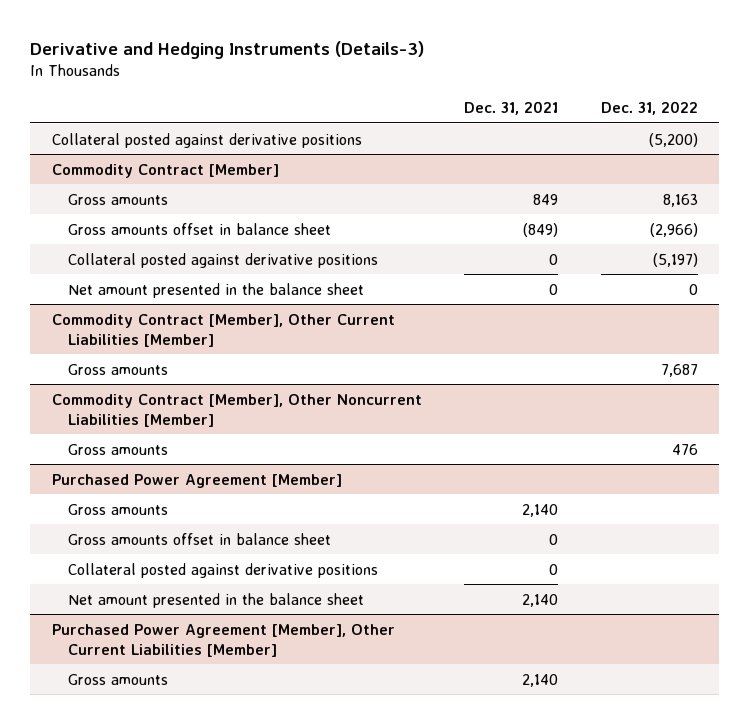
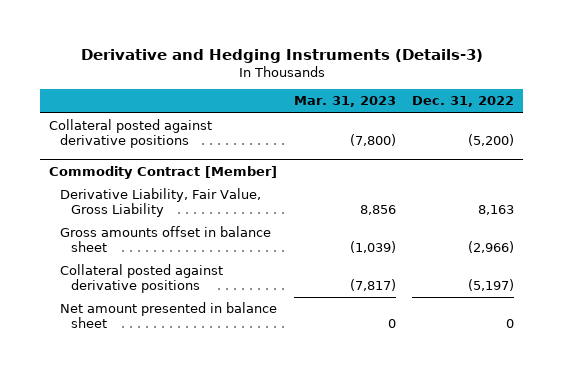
[464,100,559,115] Dec. 31, 2021 -> none
none -> [293,96,396,108] Mar. 31, 2023
[67,193,168,205] Gross amounts -> [60,188,262,217] Derivative Liability, Fair Value, Gross Liability
[51,313,395,347] Commodity Contract [Member], Other Current Liabilities [Member] -> none
[67,363,168,375] Gross amounts -> none
[51,393,422,427] Commodity Contract [Member], Other Noncurrent Liabilities [Member] -> none
[67,443,168,455] Gross amounts -> none
[51,473,342,488] Purchased Power Agreement [Member] -> none
[67,503,168,515] Gross amounts -> none
[67,532,331,545] Gross amounts offset in balance sheet -> none
[67,562,378,578] Collateral posted against derivative positions -> none
[67,592,364,608] Net amount presented in the balance sheet -> none
[51,623,395,657] Purchased Power Agreement [Member], Other Current Liabilities [Member] -> none
[67,673,168,685] Gross amounts -> none
[67,282,364,298] Net amount presented in the balance sheet -> [60,302,278,328] Net amount presented in balance sheet

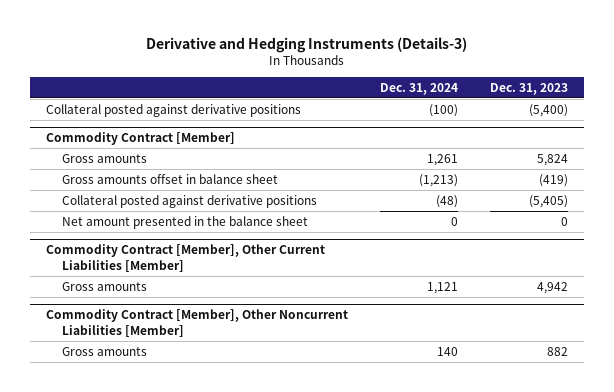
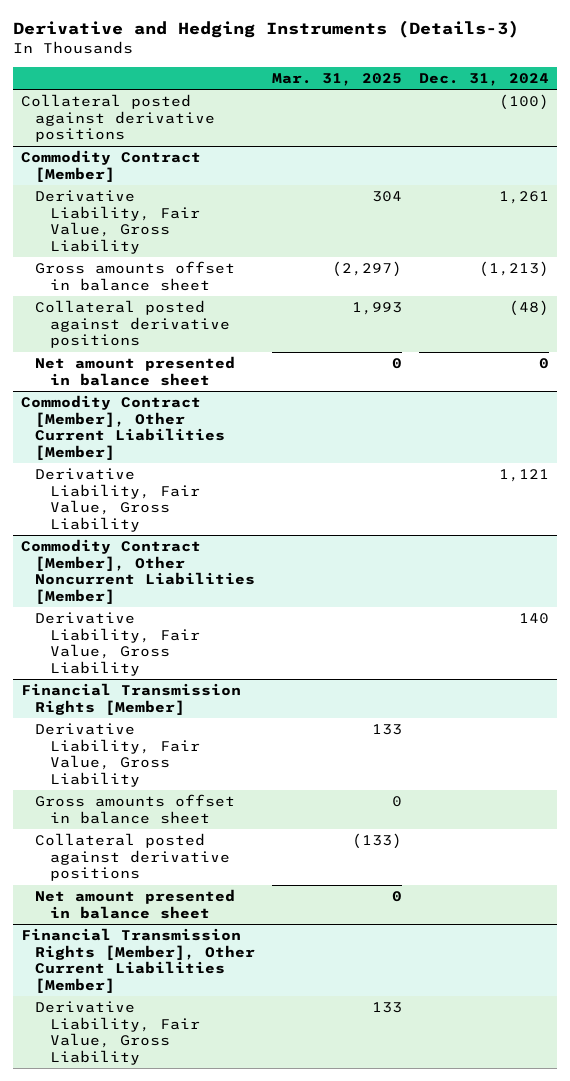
[489,83,568,96] Dec. 31, 2023 -> none
none -> [272,72,403,86] Mar. 31, 2025
[61,153,147,163] Gross amounts -> [35,190,200,254] Derivative Liability, Fair Value, Gross Liability
[61,215,308,229] Net amount presented in the balance sheet -> [35,356,236,386] Net amount presented in balance sheet
[61,281,147,291] Gross amounts -> [35,468,200,532] Derivative Liability, Fair Value, Gross Liability
[61,346,147,356] Gross amounts -> [35,612,200,676] Derivative Liability, Fair Value, Gross Liability
none -> [21,683,242,715] Financial Transmission Rights [Member]
none -> [35,723,200,787] Derivative Liability, Fair Value, Gross Liability
none -> [35,794,236,824] Gross amounts offset in balance sheet
none -> [35,833,230,882] Collateral posted against derivative positions
none -> [35,889,236,919] Net amount presented in balance sheet
none -> [21,928,256,993] Financial Transmission Rights [Member], Other Current Liabilities [Member]
none -> [35,1001,200,1065] Derivative Liability, Fair Value, Gross Liability

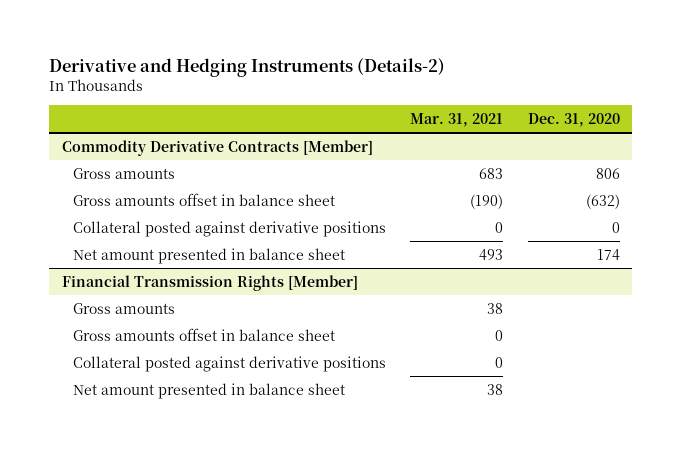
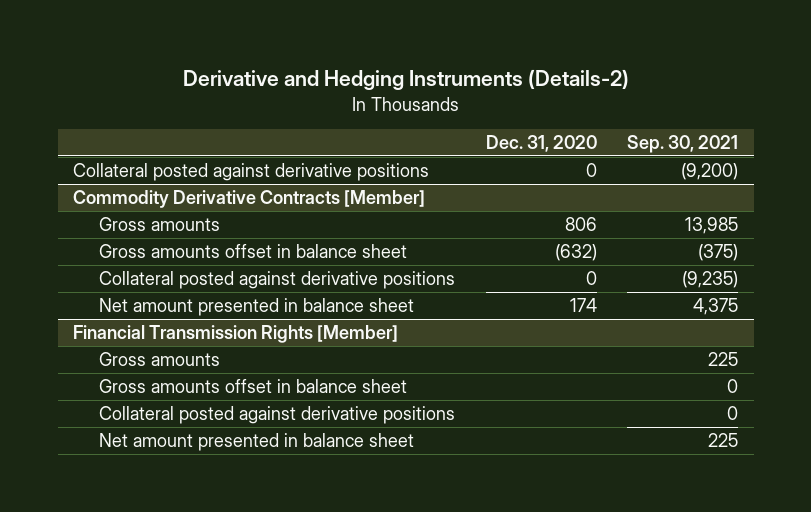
[410,112,504,127] Mar. 31, 2021 -> none
none -> [627,134,739,153] Sep. 30, 2021
none -> [73,163,430,182] Collateral posted against derivative positions

